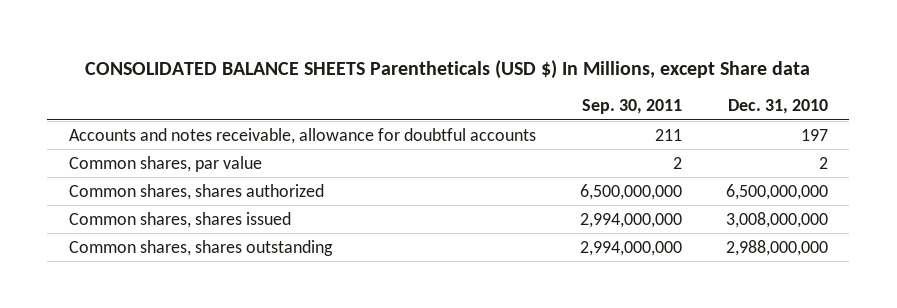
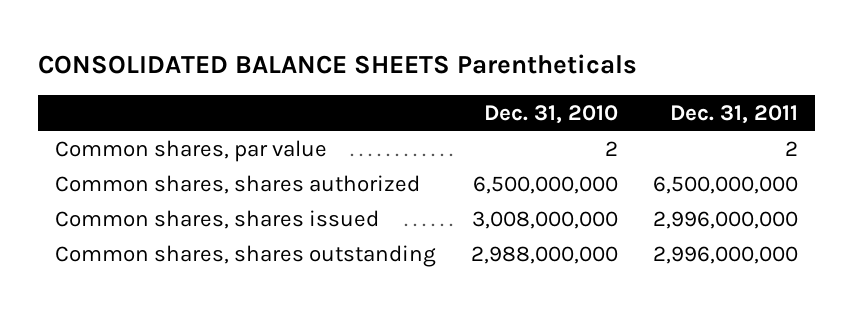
[85,59,811,79] CONSOLIDATED BALANCE SHEETS Parentheticals (USD $) In Millions, except Share data -> [37,53,637,74] CONSOLIDATED BALANCE SHEETS Parentheticals
[581,99,682,115] Sep. 30, 2011 -> none
none -> [669,104,798,124] Dec. 31, 2011
[69,127,537,144] Accounts and notes receivable, allowance for doubtful accounts -> none

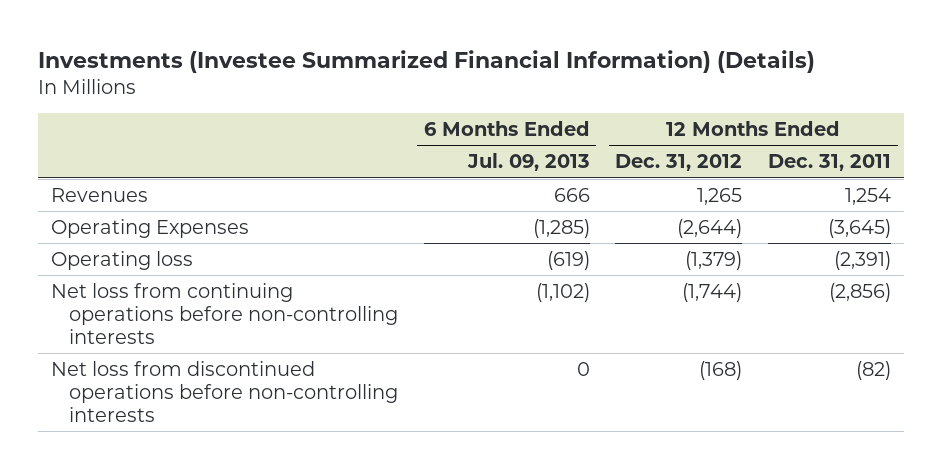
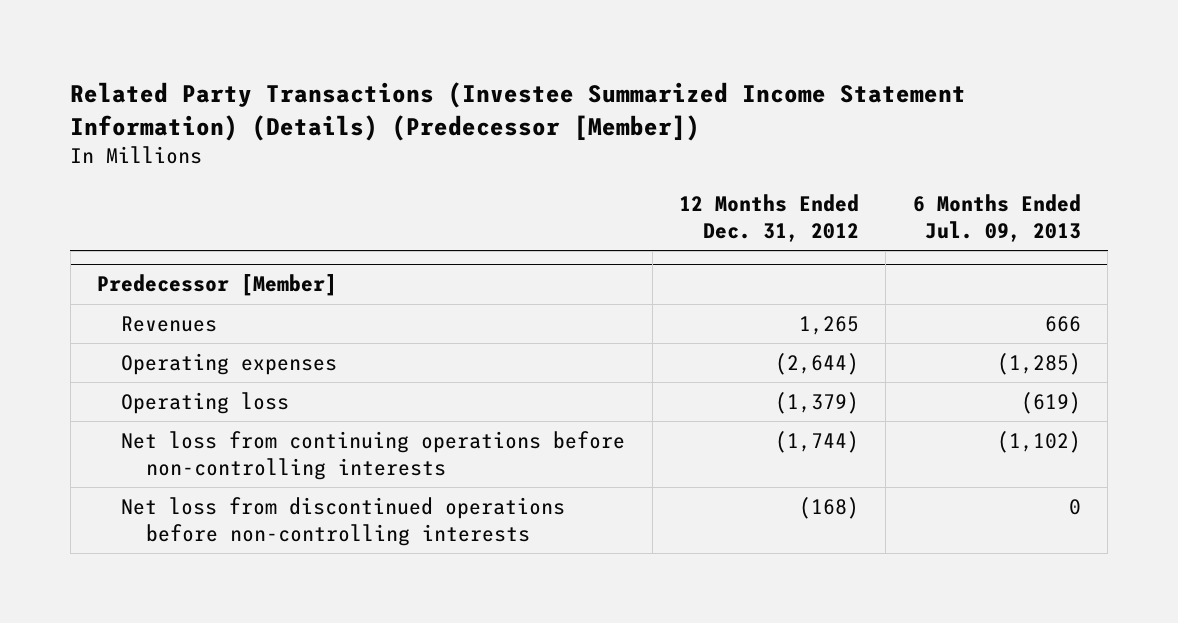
[37,49,815,73] Investments (Investee Summarized Financial Information) (Details) -> [70,82,967,141] Related Party Transactions (Investee Summarized Income Statement Information) (Details) (Predecessor [Member])
[768,154,892,172] Dec. 31, 2011 -> none
none -> [96,274,337,297] Predecessor [Member]
[50,218,249,238] Operating Expenses -> [121,352,338,375] Operating expenses

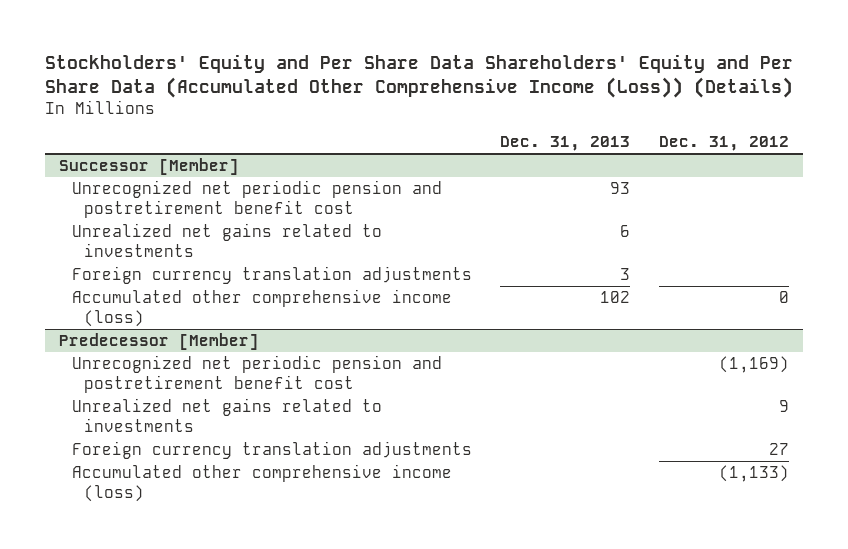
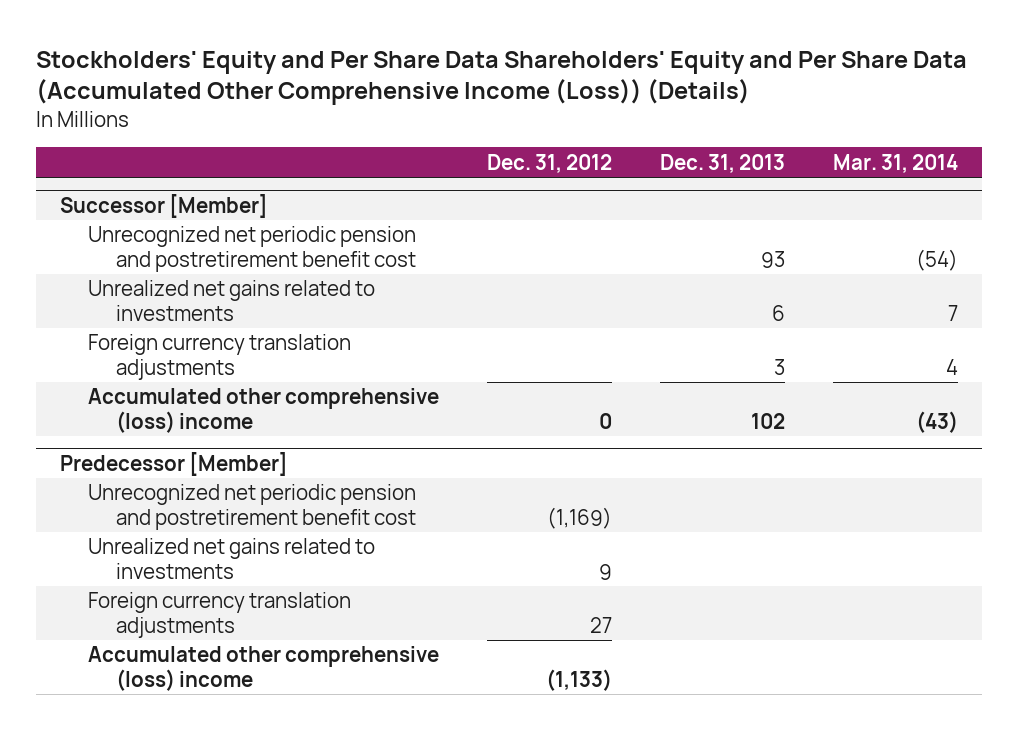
none -> [833,153,959,173] Mar. 31, 2014
[71,289,452,327] Accumulated other comprehensive income (loss) -> [88,388,440,433] Accumulated other comprehensive (loss) income
[71,464,452,502] Accumulated other comprehensive income (loss) -> [88,646,440,691] Accumulated other comprehensive (loss) income

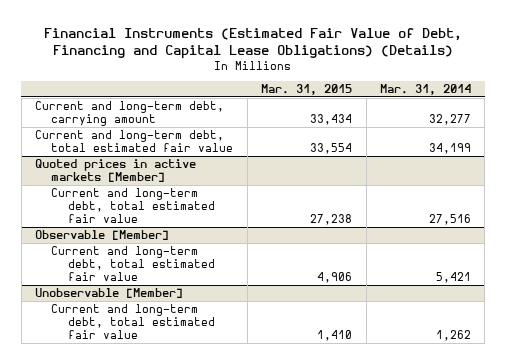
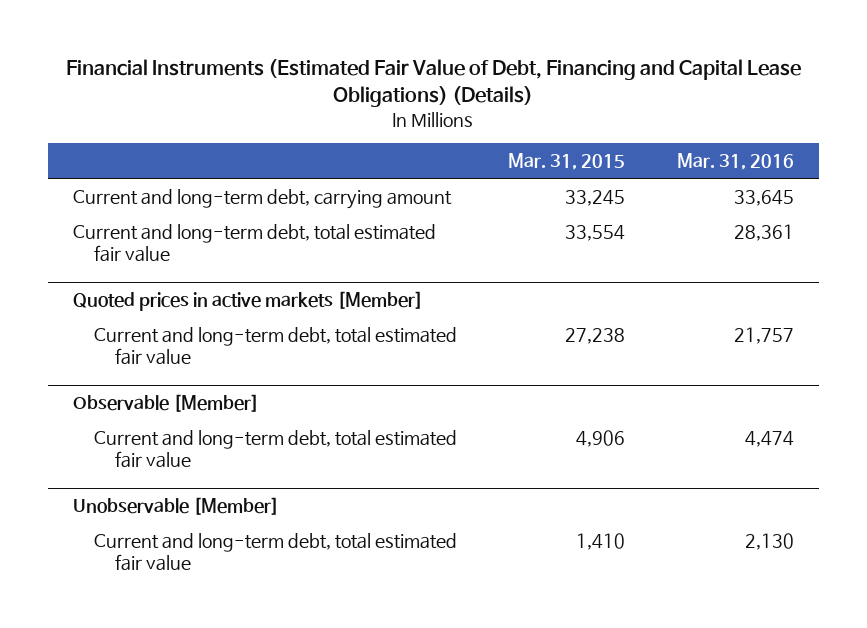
[379,83,471,95] Mar. 31, 2014 -> none
none -> [676,152,794,170] Mar. 31, 2016
[310,114,353,126] 33,434 -> [565,189,626,206] 33,245

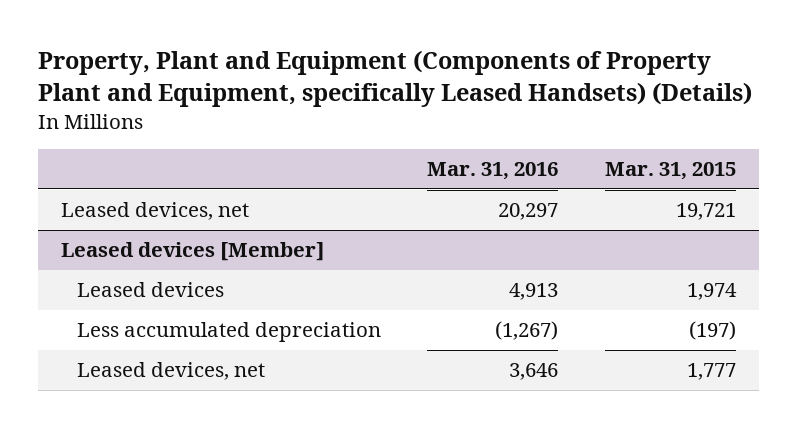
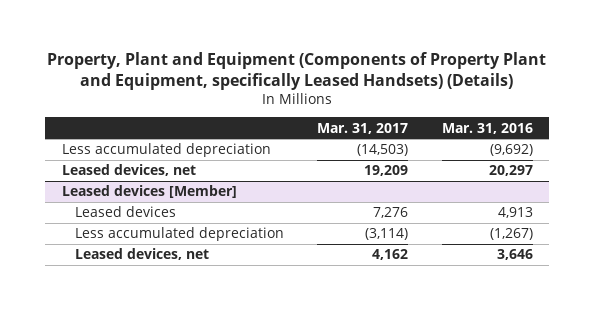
[604,162,736,181] Mar. 31, 2015 -> none
none -> [317,122,409,134] Mar. 31, 2017
none -> [61,143,271,158] Less accumulated depreciation

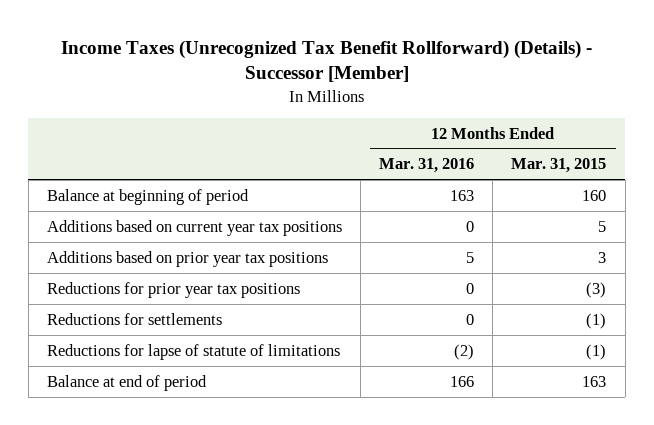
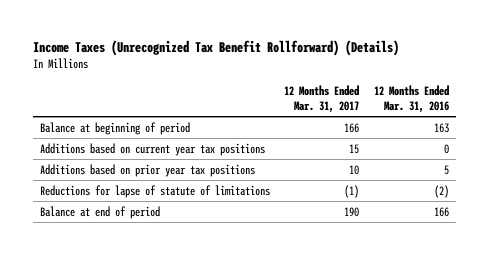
[60,39,592,83] Income Taxes (Unrecognized Tax Benefit Rollforward) (Details) - Successor [Member] -> [32,39,399,56] Income Taxes (Unrecognized Tax Benefit Rollforward) (Details)
[511,158,607,174] Mar. 31, 2015 -> none
none -> [284,85,360,113] 12 Months Ended Mar. 31, 2017
[47,281,301,298] Reductions for prior year tax positions -> none
[47,312,223,325] Reductions for settlements -> none

